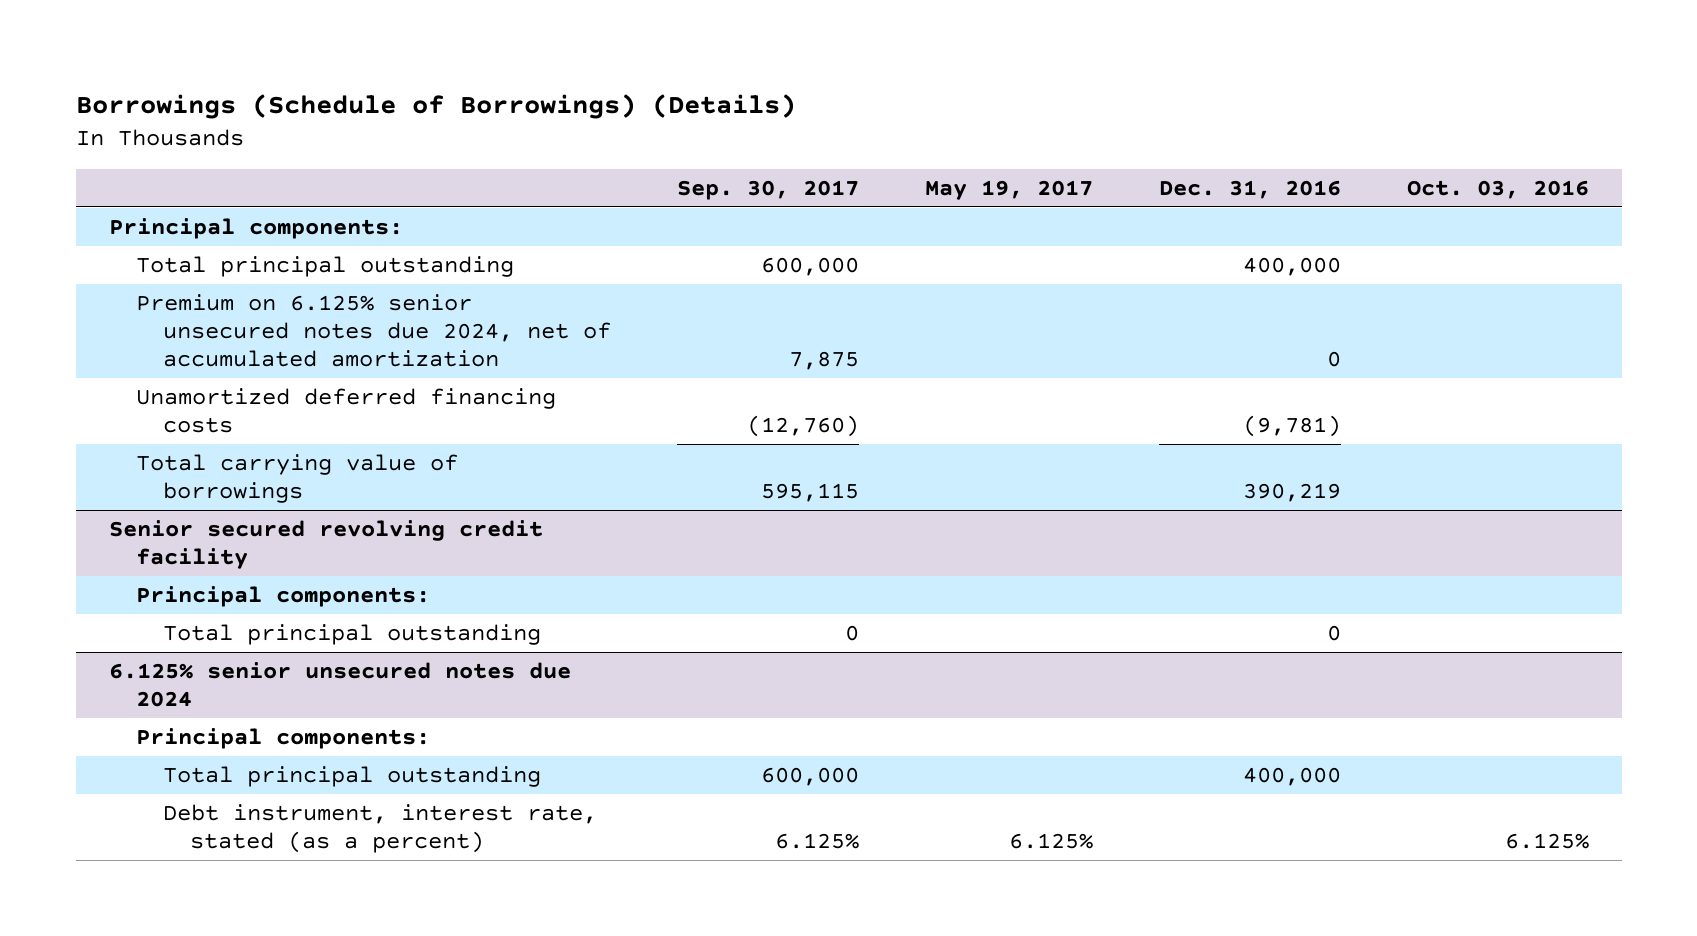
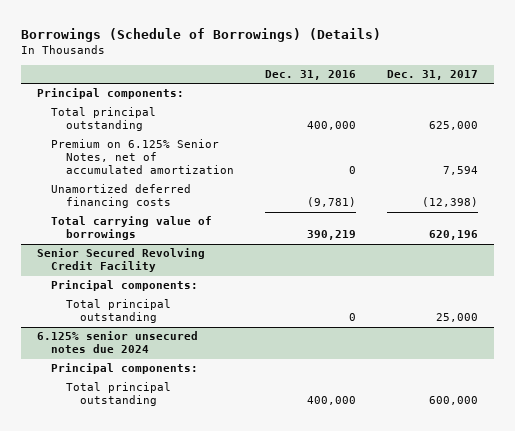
[676,179,859,200] Sep. 30, 2017 -> none
[924,179,1093,200] May 19, 2017 -> none
[1406,179,1589,199] Oct. 03, 2016 -> none
none -> [387,70,479,81] Dec. 31, 2017
[135,294,612,368] Premium on 6.125% senior unsecured notes due 2024, net of accumulated amortization -> [51,139,234,175] Premium on 6.125% Senior Notes, net of accumulated amortization
[108,520,543,570] Senior secured revolving credit facility -> [37,248,206,273] Senior Secured Revolving Credit Facility
[163,804,598,854] Debt instrument, interest rate, stated (as a percent) -> none

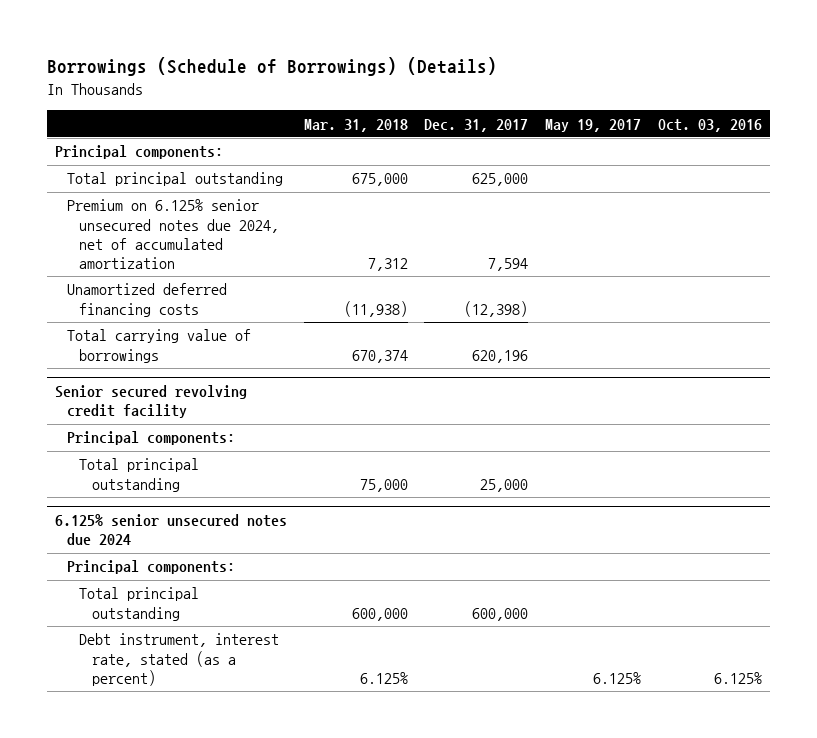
[264,70,356,81] Dec. 31, 2016 -> none
none -> [303,118,408,132] Mar. 31, 2018
none -> [544,118,641,132] May 19, 2017
none -> [657,118,762,132] Oct. 03, 2016
[51,139,234,175] Premium on 6.125% Senior Notes, net of accumulated amortization -> [67,199,280,270] Premium on 6.125% senior unsecured notes due 2024, net of accumulated amortization
[37,248,206,273] Senior Secured Revolving Credit Facility -> [55,385,248,419] Senior secured revolving credit facility
none -> [79,633,280,687] Debt instrument, interest rate, stated (as a percent)

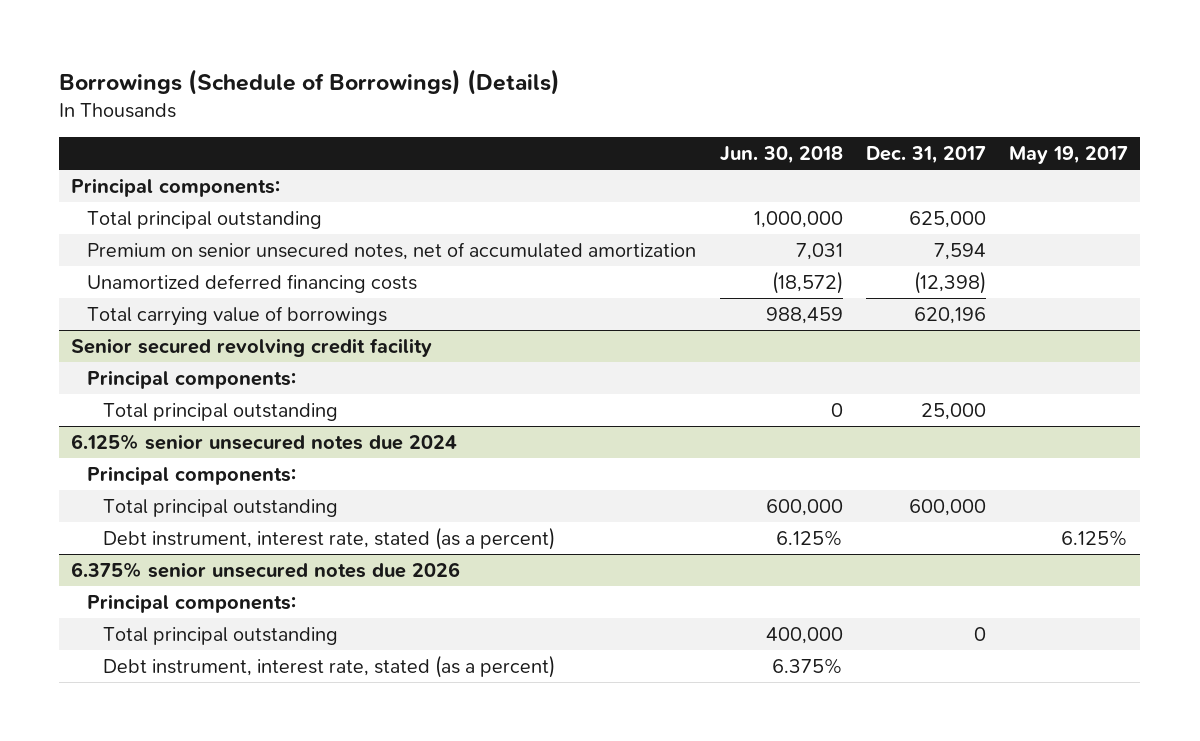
[303,118,408,132] Mar. 31, 2018 -> none
[657,118,762,132] Oct. 03, 2016 -> none
none -> [719,146,843,165] Jun. 30, 2018
[67,199,280,270] Premium on 6.125% senior unsecured notes due 2024, net of accumulated amortization -> [87,241,697,260] Premium on senior unsecured notes, net of accumulated amortization
none -> [71,561,461,578] 6.375% senior unsecured notes due 2026
none -> [87,593,297,613] Principal components:
none -> [103,626,339,645] Total principal outstanding
none -> [103,654,556,678] Debt instrument, interest rate, stated (as a percent)

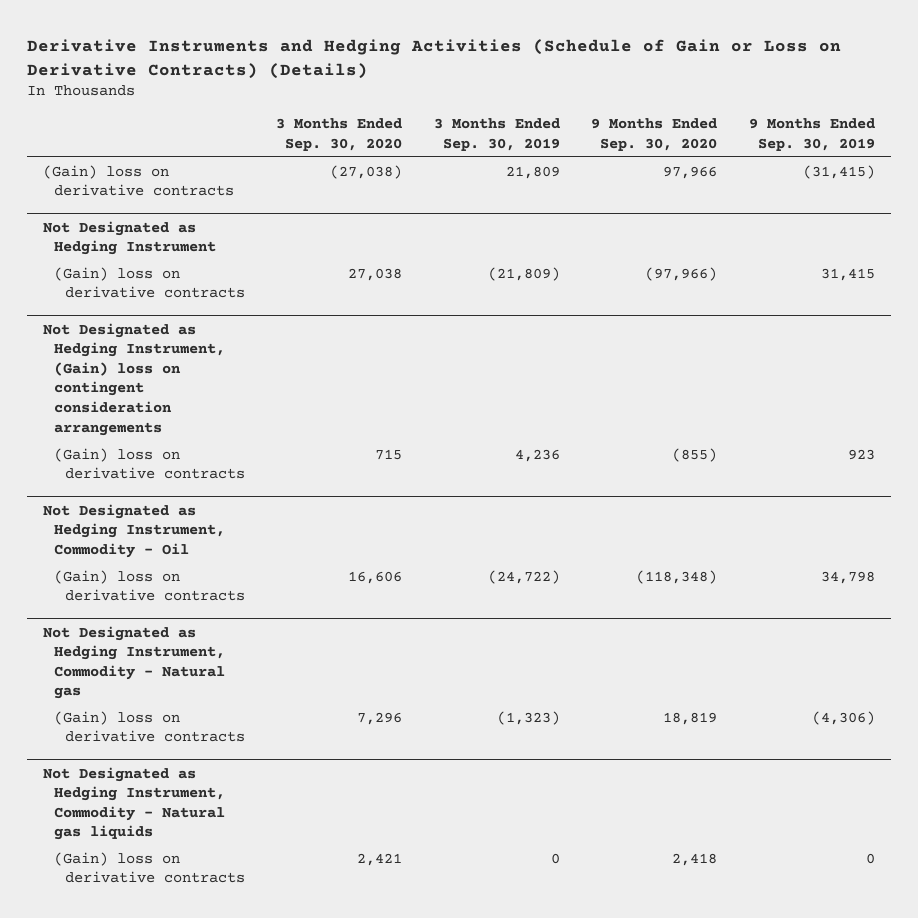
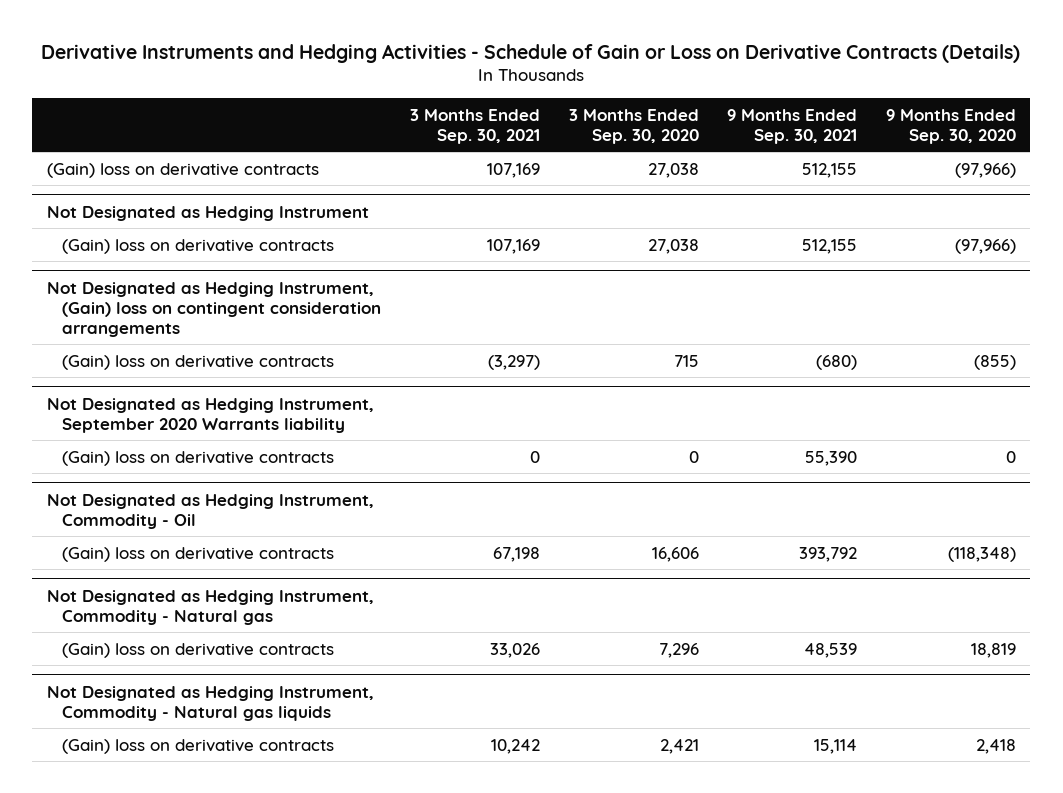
[27,38,842,79] Derivative Instruments and Hedging Activities (Schedule of Gain or Loss on Derivative Contracts) (Details) -> [41,43,1021,63] Derivative Instruments and Hedging Activities - Schedule of Gain or Loss on Derivative Contracts (Details)
[433,118,560,151] 3 Months Ended Sep. 30, 2019 -> none
[748,118,875,151] 9 Months Ended Sep. 30, 2019 -> none
none -> [410,108,541,144] 3 Months Ended Sep. 30, 2021
none -> [727,108,858,144] 9 Months Ended Sep. 30, 2021
[330,164,403,179] (27,038) -> [647,162,699,178] 27,038
[663,165,718,179] 97,966 -> [954,162,1016,178] (97,966)
none -> [46,397,374,433] Not Designated as Hedging Instrument, September 2020 Warrants liability
none -> [62,450,335,466] (Gain) loss on derivative contracts

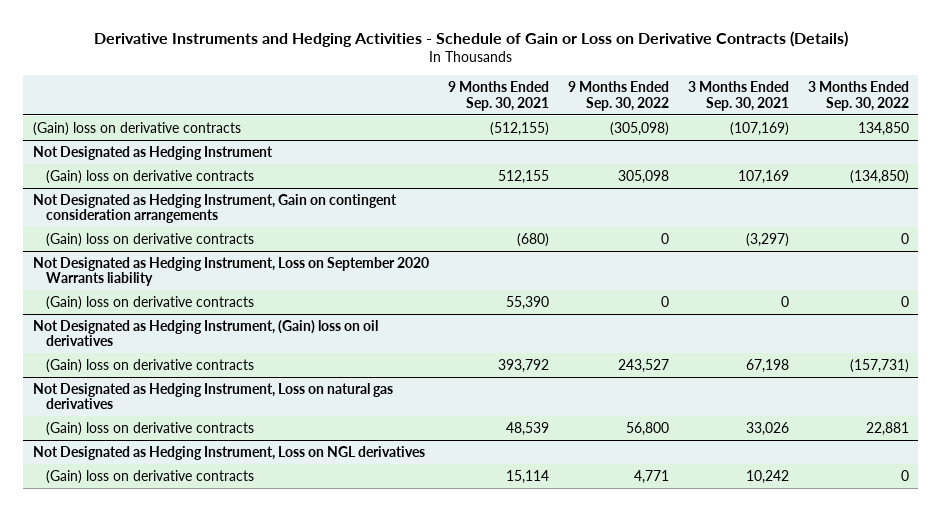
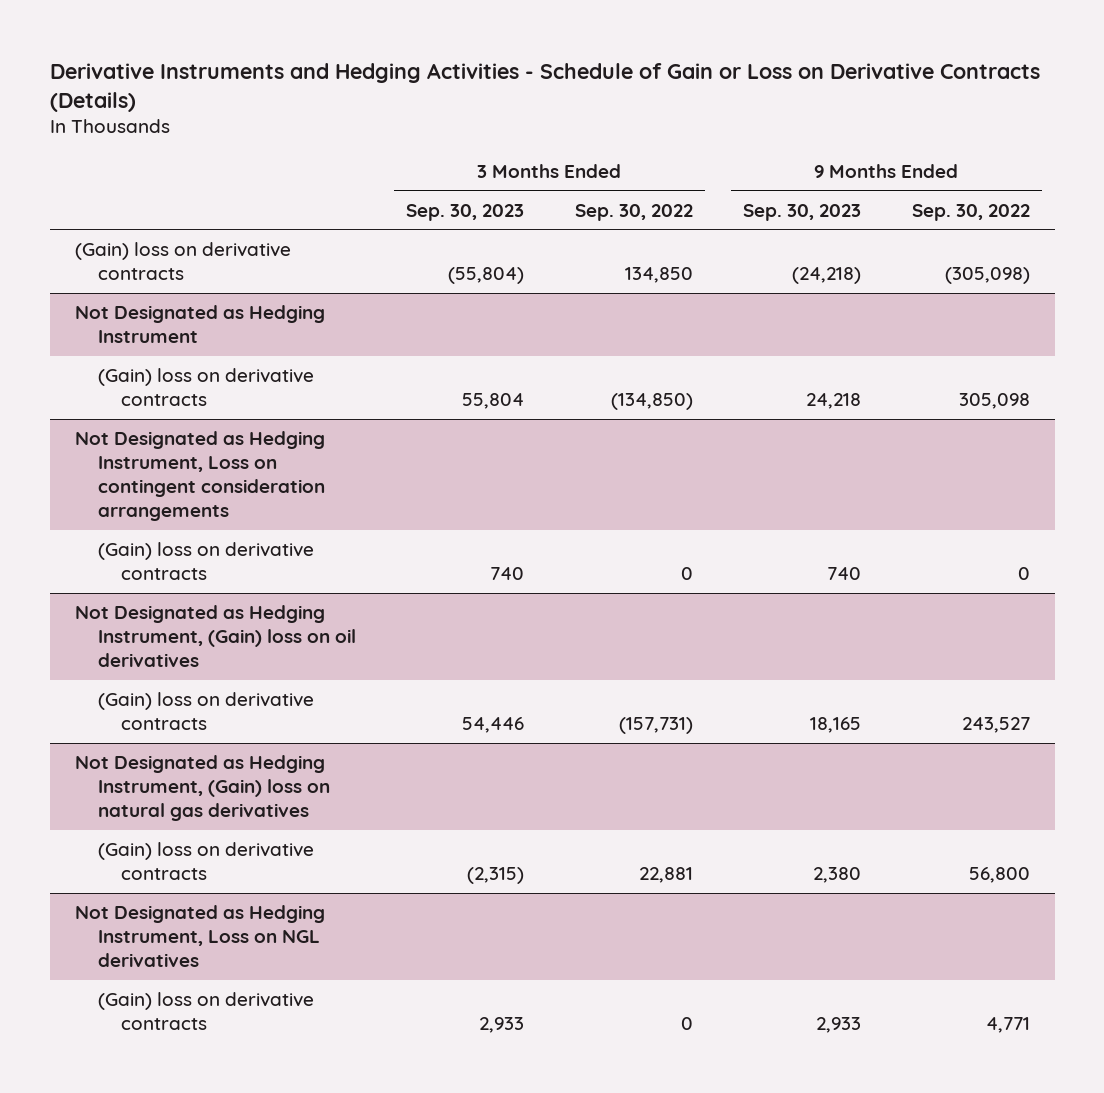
[447,80,549,111] 9 Months Ended Sep. 30, 2021 -> none
[687,80,789,111] 3 Months Ended Sep. 30, 2021 -> none
none -> [406,203,525,221] Sep. 30, 2023
none -> [743,203,862,221] Sep. 30, 2023
[46,232,255,247] (Gain) loss on derivative contracts -> none
[32,256,429,287] Not Designated as Hedging Instrument, Loss on September 2020 Warrants liability -> none
[32,193,397,224] Not Designated as Hedging Instrument, Gain on contingent consideration arrangements -> [74,430,325,522] Not Designated as Hedging Instrument, Loss on contingent consideration arrangements
[32,382,393,410] Not Designated as Hedging Instrument, Loss on natural gas derivatives -> [74,754,330,822] Not Designated as Hedging Instrument, (Gain) loss on natural gas derivatives

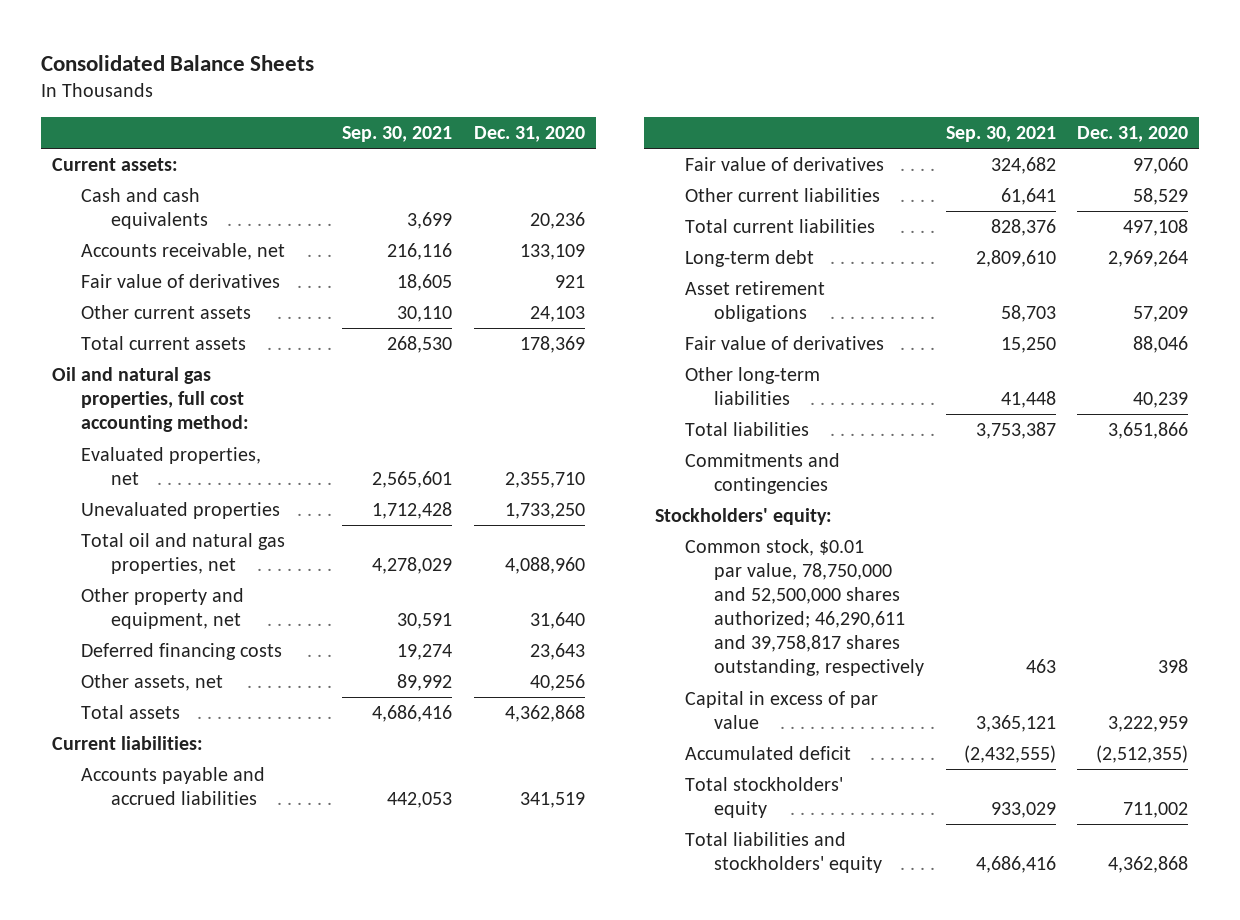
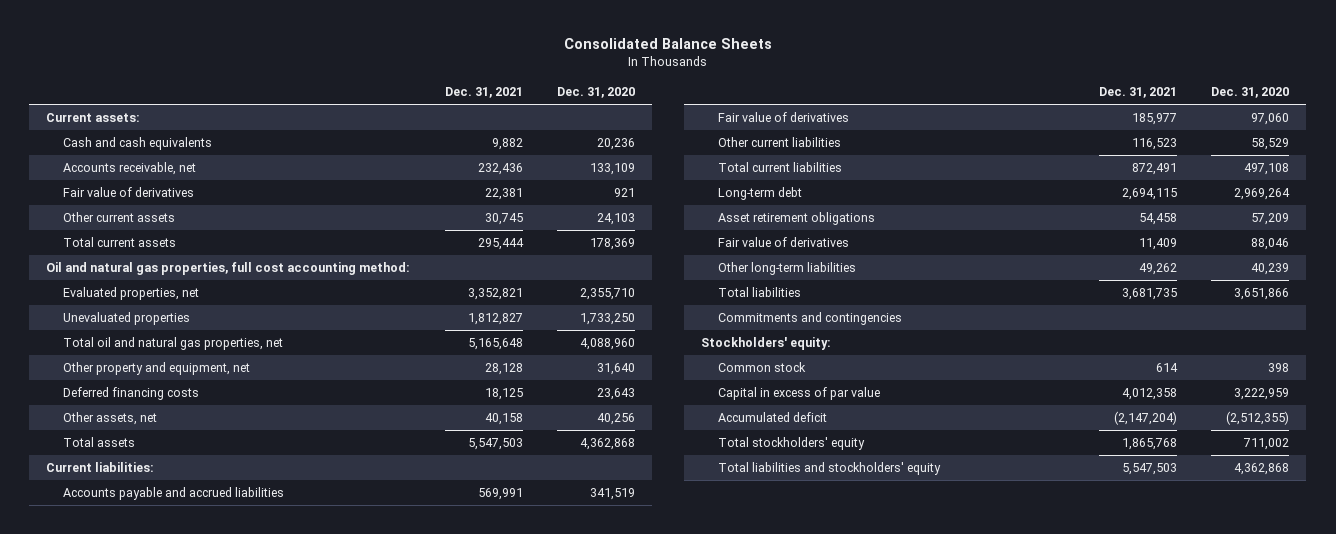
[342,125,453,142] Sep. 30, 2021 -> none
none -> [444,86,523,98] Dec. 31, 2021
[684,539,925,677] Common stock, $0.01 par value, 78,750,000 and 52,500,000 shares authorized; 46,290,611 and 39,758,817 shares outstanding, respectively -> [717,362,806,373] Common stock

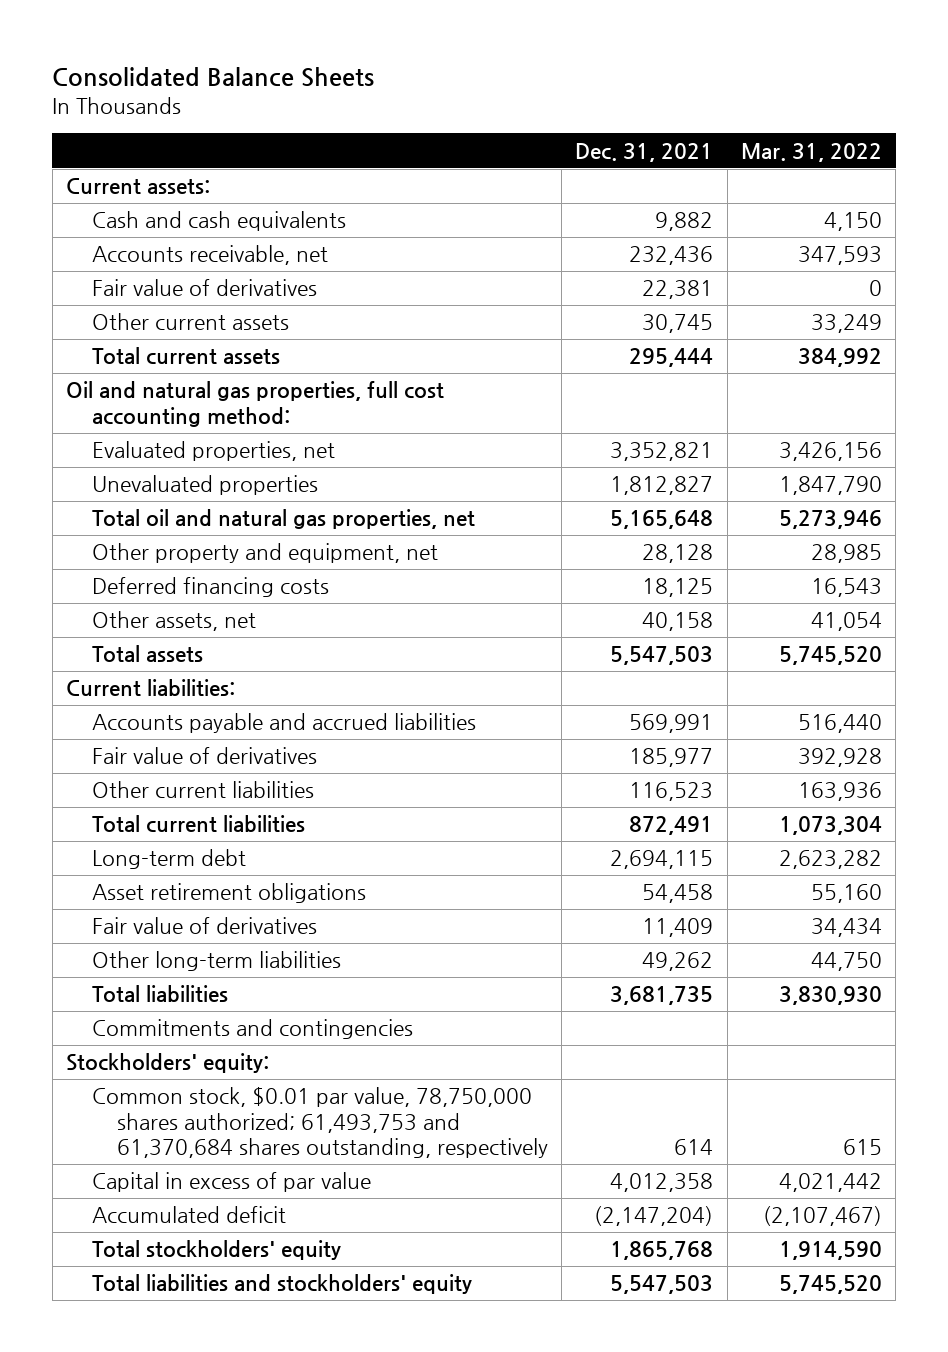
[556,86,635,98] Dec. 31, 2020 -> none
none -> [741,142,883,162] Mar. 31, 2022
[717,362,806,373] Common stock -> [91,1087,548,1158] Common stock, $0.01 par value, 78,750,000 shares authorized; 61,493,753 and 61,370,684 shares outstanding, respectively

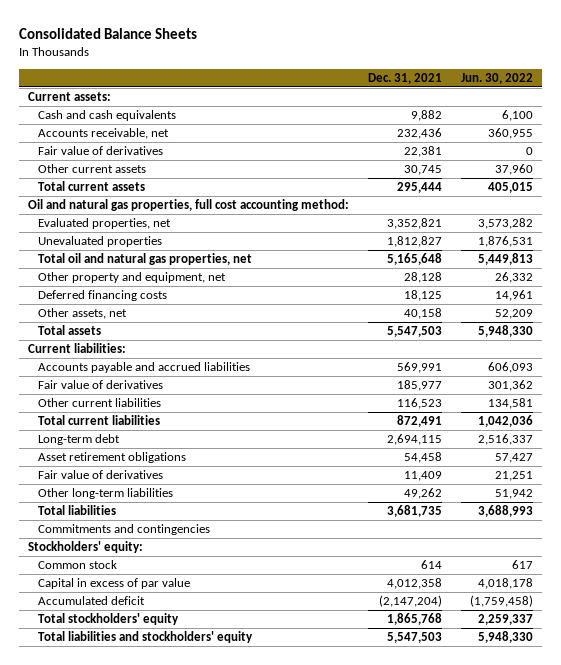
[741,142,883,162] Mar. 31, 2022 -> none
none -> [460,73,533,85] Jun. 30, 2022
[91,1087,548,1158] Common stock, $0.01 par value, 78,750,000 shares authorized; 61,493,753 and 61,370,684 shares outstanding, respectively -> [37,560,117,570] Common stock

